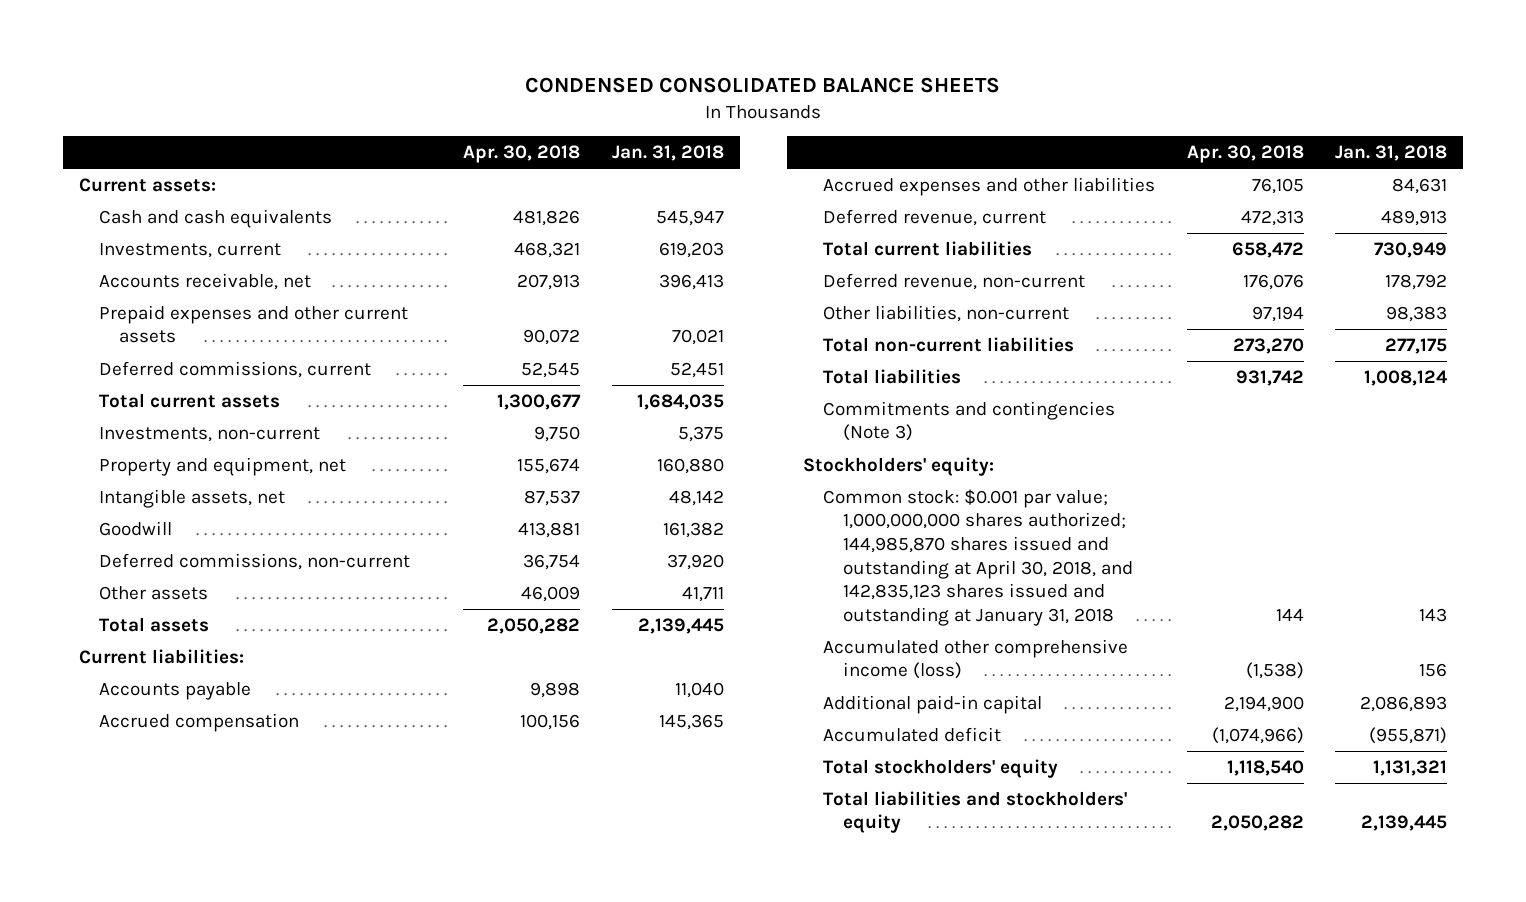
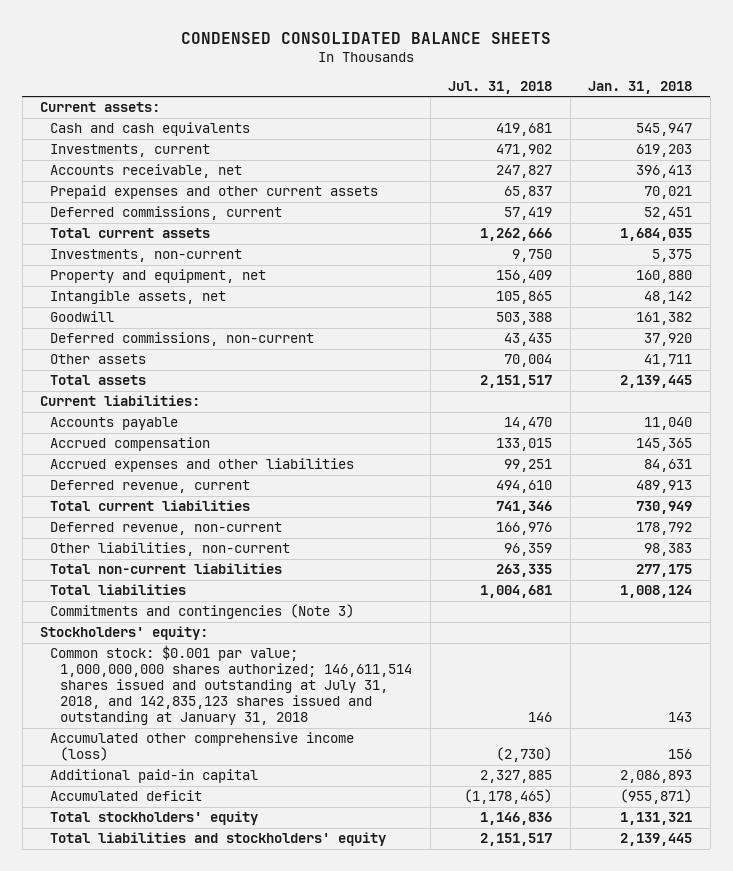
[462,145,580,164] Apr. 30, 2018 -> none
none -> [448,80,553,94] Jul. 31, 2018
[822,488,1133,626] Common stock: $0.001 par value; 1,000,000,000 shares authorized; 144,985,870 shares issued and outstanding at April 30, 2018, and 142,835,123 shares issued and outstanding at January 31, 2018 -> [50,645,413,726] Common stock: $0.001 par value; 1,000,000,000 shares authorized; 146,611,514 shares issued and outstanding at July 31, 2018, and 142,835,123 shares issued and outstanding at January 31, 2018

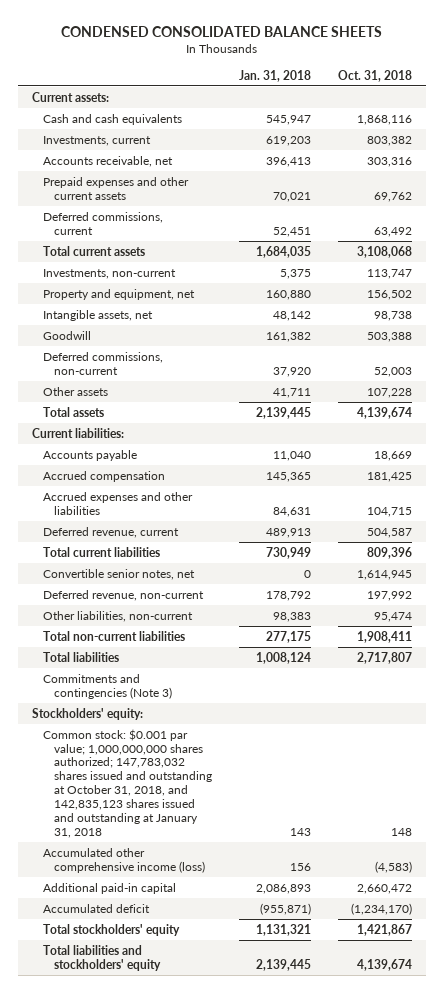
[448,80,553,94] Jul. 31, 2018 -> none
none -> [338,69,413,82] Oct. 31, 2018
none -> [43,568,196,580] Convertible senior notes, net
[50,645,413,726] Common stock: $0.001 par value; 1,000,000,000 shares authorized; 146,611,514 shares issued and outstanding at July 31, 2018, and 142,835,123 shares issued and outstanding at January 31, 2018 -> [43,728,213,839] Common stock: $0.001 par value; 1,000,000,000 shares authorized; 147,783,032 shares issued and outstanding at October 31, 2018, and 142,835,123 shares issued and outstanding at January 31, 2018

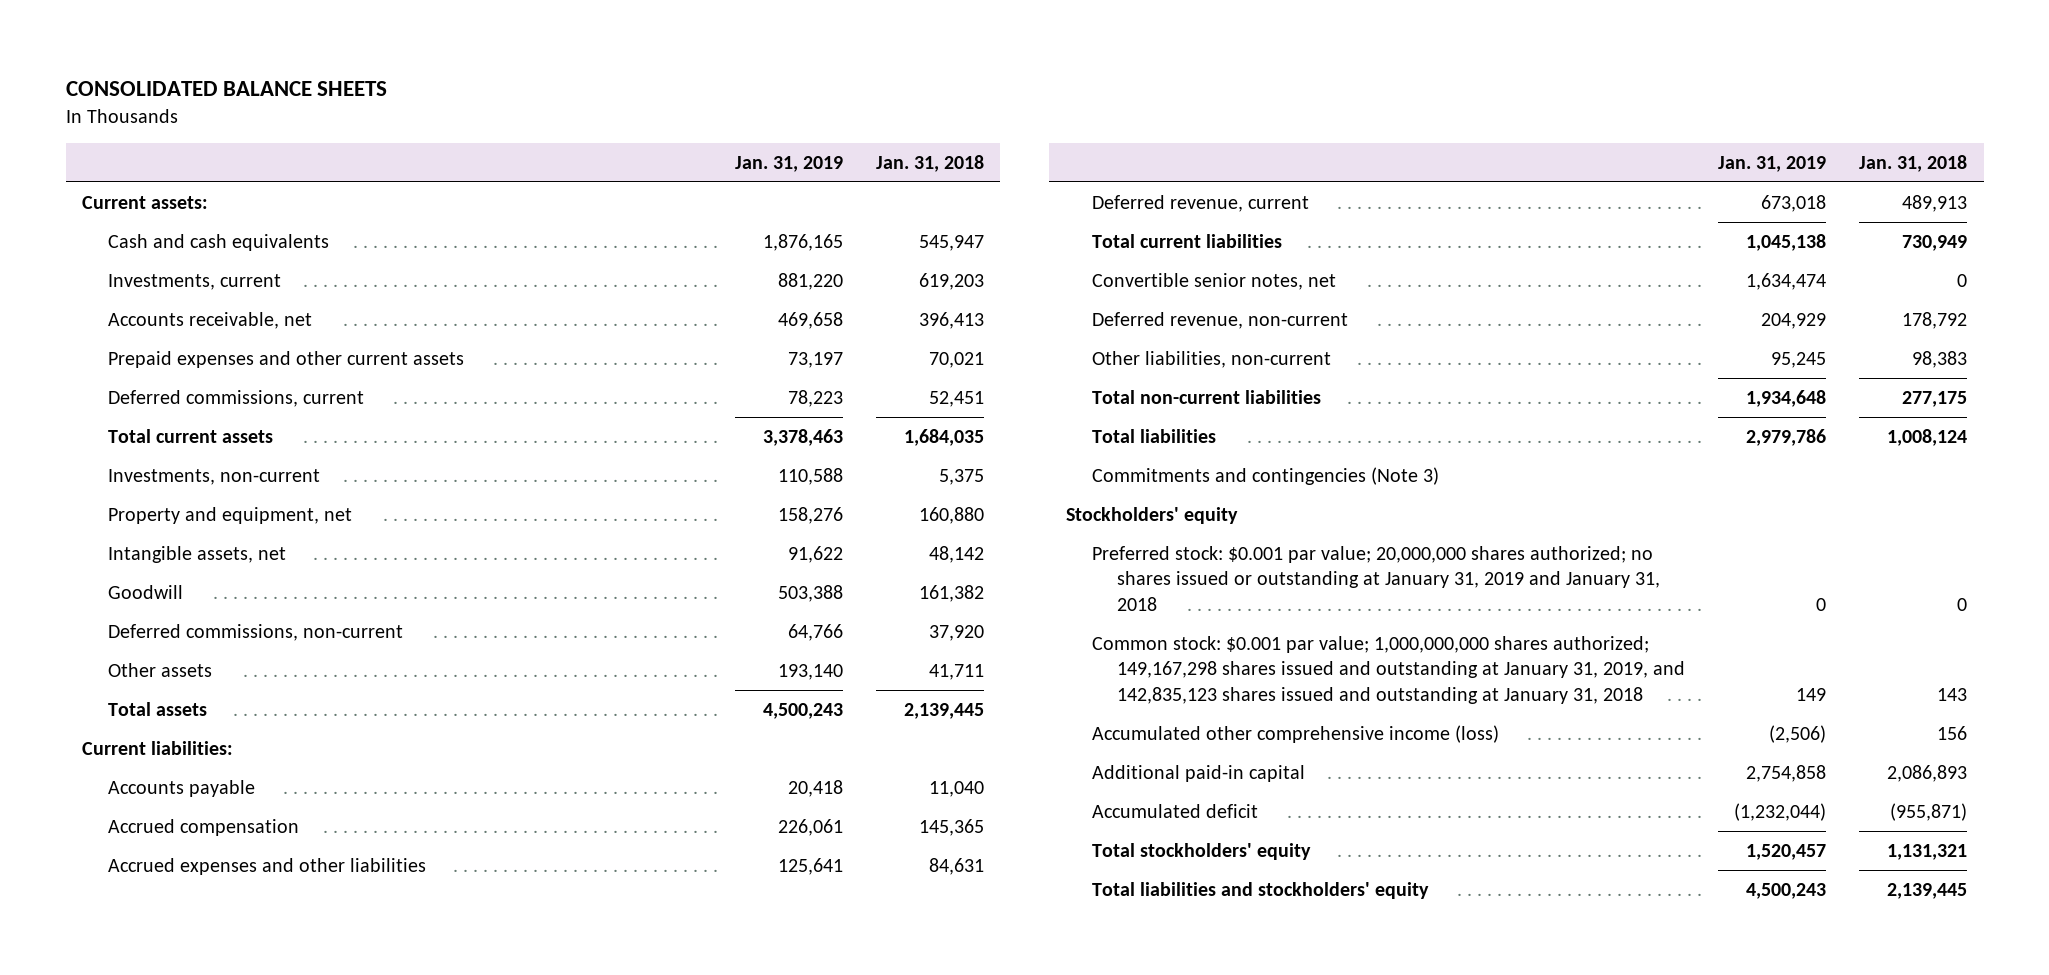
[60,25,382,37] CONDENSED CONSOLIDATED BALANCE SHEETS -> [65,81,387,97] CONSOLIDATED BALANCE SHEETS
[338,69,413,82] Oct. 31, 2018 -> none
none -> [734,155,843,172] Jan. 31, 2019
[31,707,143,720] Stockholders' equity: -> [1065,506,1238,524] Stockholders' equity
none -> [1091,545,1661,611] Preferred stock: $0.001 par value; 20,000,000 shares authorized; no shares issued or outstanding at January 31, 2019 and January 31, 2018
[43,728,213,839] Common stock: $0.001 par value; 1,000,000,000 shares authorized; 147,783,032 shares issued and outstanding at October 31, 2018, and 142,835,123 shares issued and outstanding at January 31, 2018 -> [1091,635,1686,704] Common stock: $0.001 par value; 1,000,000,000 shares authorized; 149,167,298 shares issued and outstanding at January 31, 2019, and 142,835,123 shares issued and outstanding at January 31, 2018

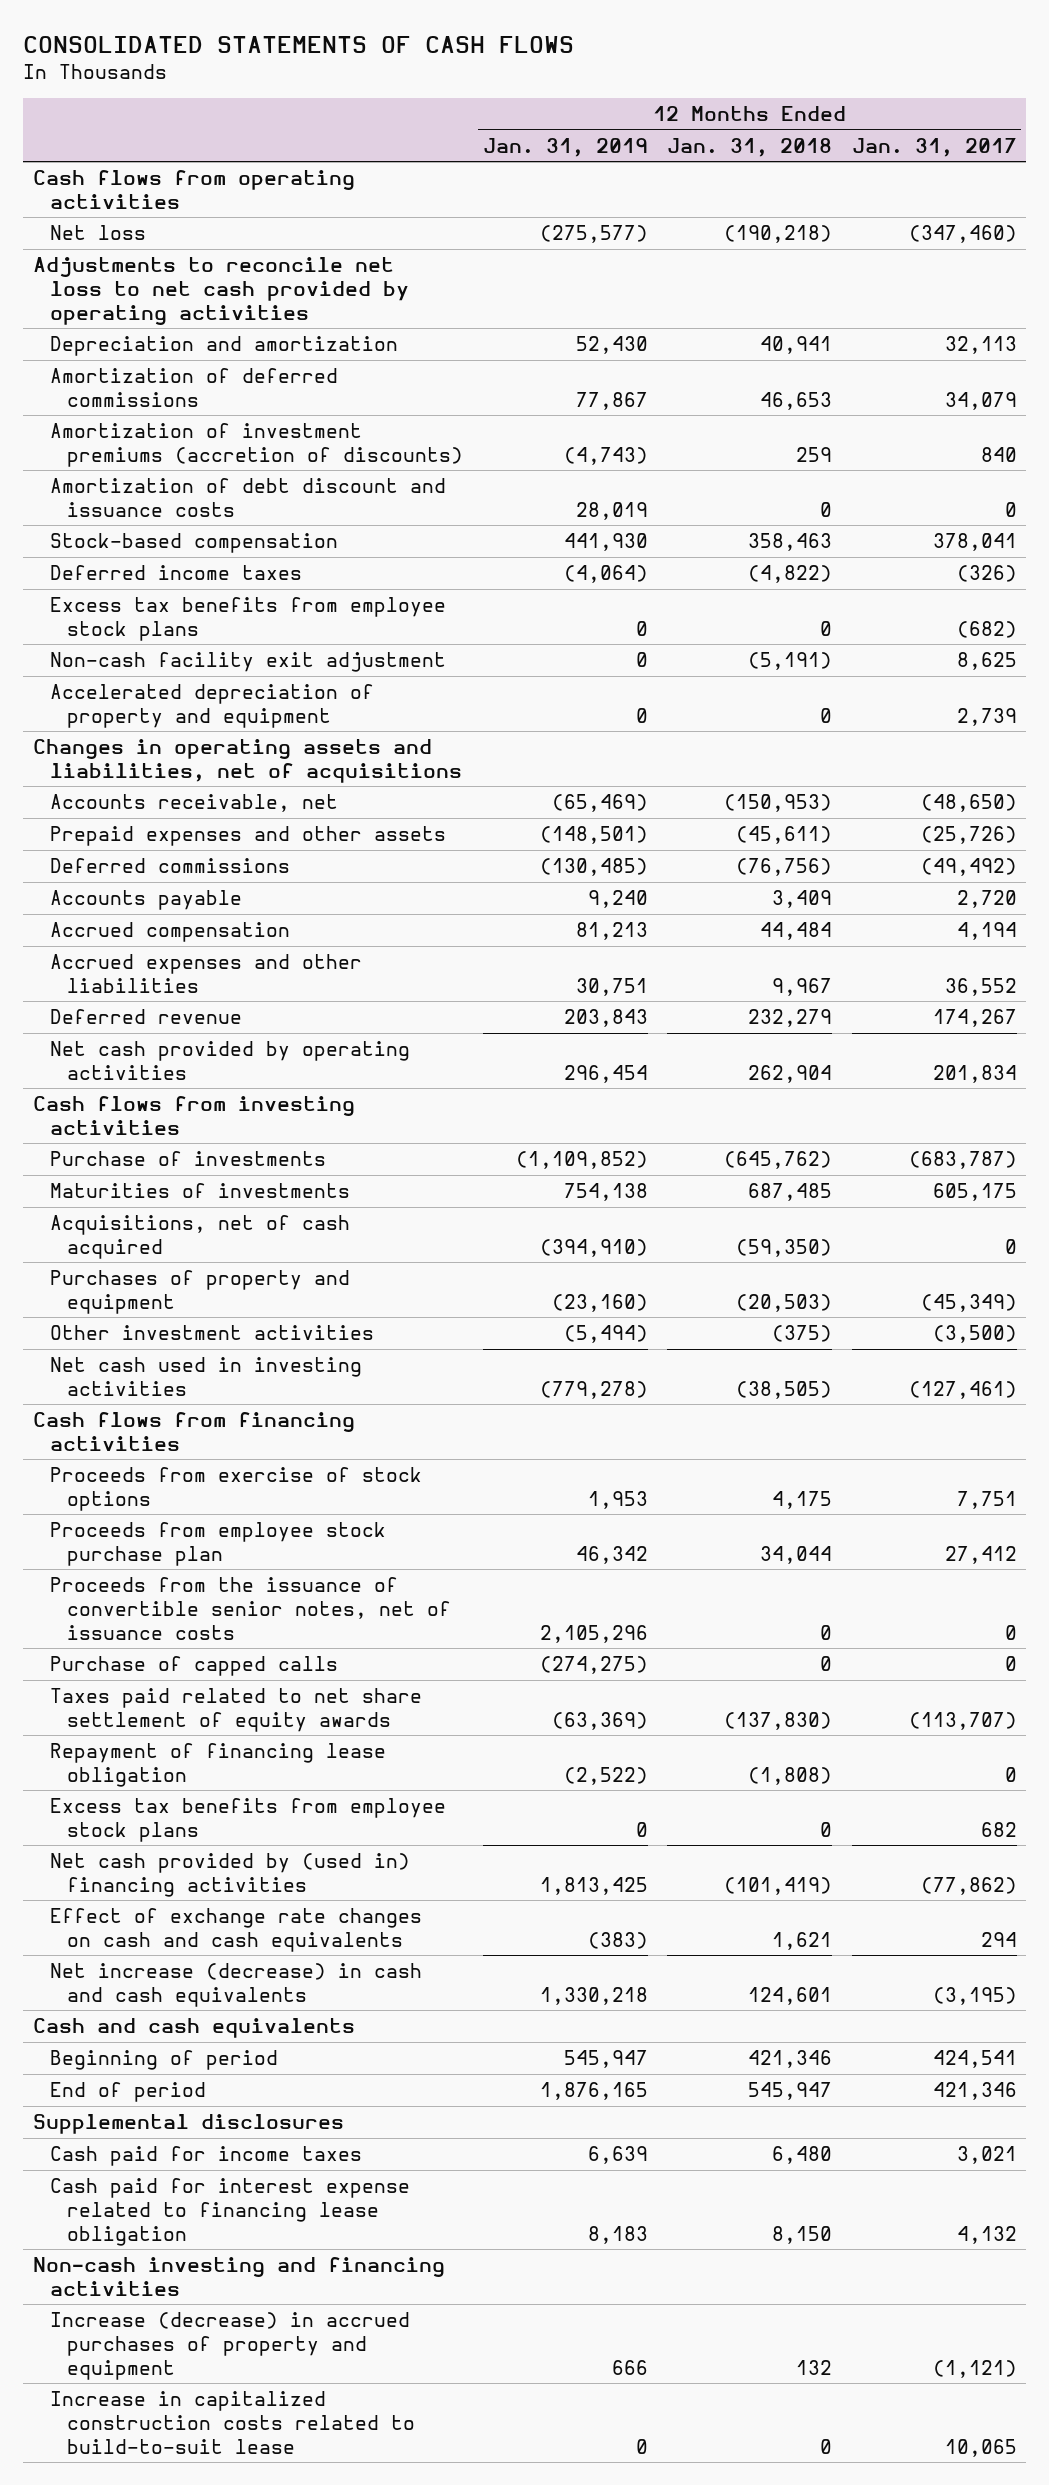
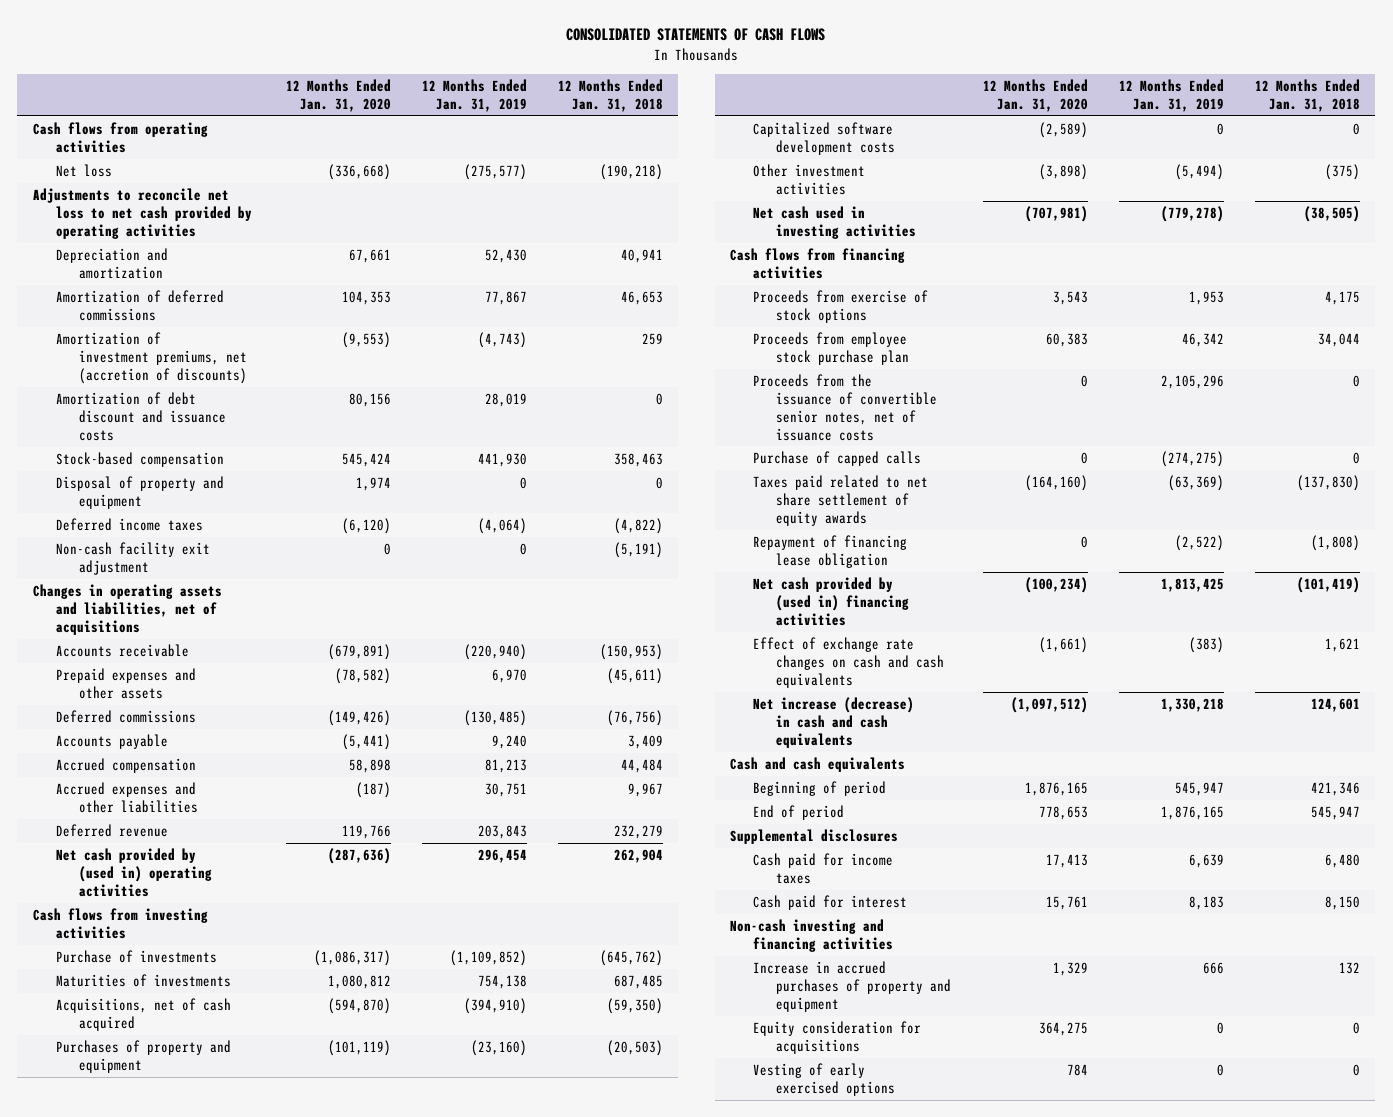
[851,137,1017,157] Jan. 31, 2017 -> none
none -> [285,78,391,112] 12 Months Ended Jan. 31, 2020
[50,423,464,467] Amortization of investment premiums (accretion of discounts) -> [56,331,248,384] Amortization of investment premiums, net (accretion of discounts)
none -> [56,475,225,509] Disposal of property and equipment
[50,597,447,641] Excess tax benefits from employee stock plans -> none
[50,684,375,728] Accelerated depreciation of property and equipment -> none
[50,794,339,813] Accounts receivable, net -> [56,643,190,657] Accounts receivable
[551,794,648,813] (65,469) -> [463,643,527,660] (220,940)
[539,826,648,845] (148,501) -> [491,668,527,683] 6,970
[50,1041,411,1080] Net cash provided by operating activities -> [56,847,213,897] Net cash provided by (used in) operating activities
none -> [753,121,896,155] Capitalized software development costs
[50,1798,447,1842] Excess tax benefits from employee stock plans -> none
[50,2178,411,2246] Cash paid for interest expense related to financing lease obligation -> [753,894,908,910] Cash paid for interest
[50,2391,416,2454] Increase in capitalized construction costs related to build-to-suit lease -> none
[50,2312,411,2380] Increase (decrease) in accrued purchases of property and equipment -> [753,960,952,1012] Increase in accrued purchases of property and equipment
none -> [753,1020,922,1054] Equity consideration for acquisitions
none -> [753,1062,896,1096] Vesting of early exercised options

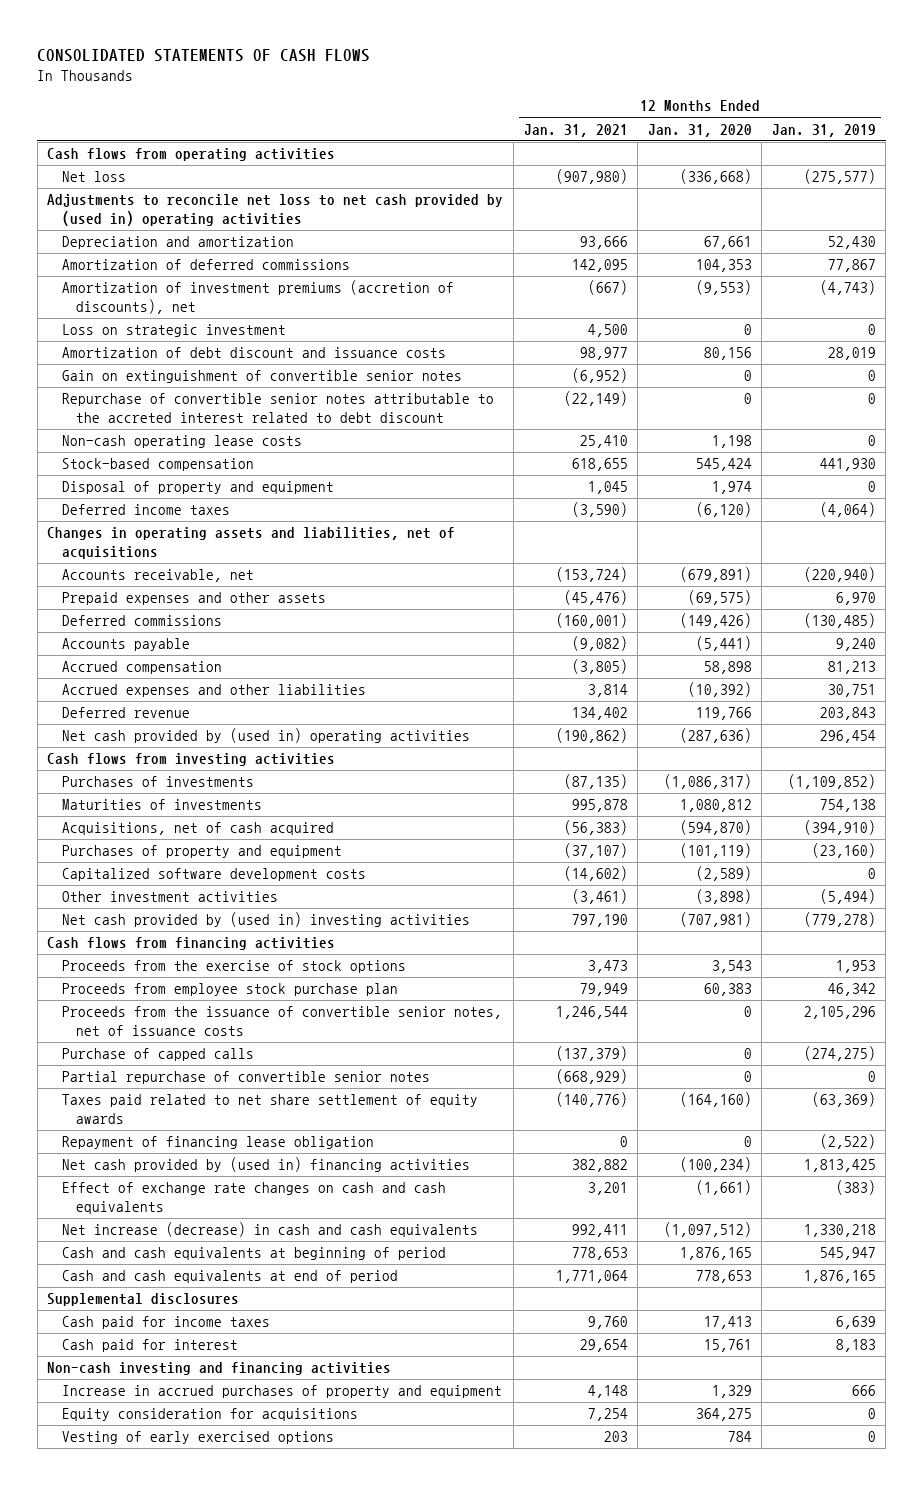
[557,78,663,112] 12 Months Ended Jan. 31, 2018 -> none
none -> [523,123,628,137] Jan. 31, 2021
[33,187,253,239] Adjustments to reconcile net loss to net cash provided by operating activities -> [47,194,504,226] Adjustments to reconcile net loss to net cash provided by (used in) operating activities
[56,331,248,384] Amortization of investment premiums, net (accretion of discounts) -> [61,280,454,314] Amortization of investment premiums (accretion of discounts), net
none -> [61,324,286,338] Loss on strategic investment
none -> [61,370,462,384] Gain on extinguishment of convertible senior notes
none -> [61,393,494,423] Repurchase of convertible senior notes attributable to the accreted interest related to debt discount
none -> [61,435,302,449] Non-cash operating lease costs
[56,541,211,575] Non-cash facility exit adjustment -> none
[56,643,190,657] Accounts receivable -> [61,569,254,583] Accounts receivable, net
[334,667,391,684] (78,582) -> [687,590,752,606] (69,575)
[355,781,391,798] (187) -> [687,682,752,698] (10,392)
[56,949,218,963] Purchase of investments -> [61,776,254,788] Purchases of investments
[753,205,917,239] Net cash used in investing activities -> [61,912,470,928] Net cash provided by (used in) investing activities
[753,289,929,323] Proceeds from exercise of stock options -> [61,960,406,974] Proceeds from the exercise of stock options
none -> [61,1071,430,1085] Partial repurchase of convertible senior notes
[730,756,906,772] Cash and cash equivalents -> none
[753,780,887,796] Beginning of period -> [61,1247,446,1261] Cash and cash equivalents at beginning of period
[753,804,845,820] End of period -> [61,1270,398,1284] Cash and cash equivalents at end of period

